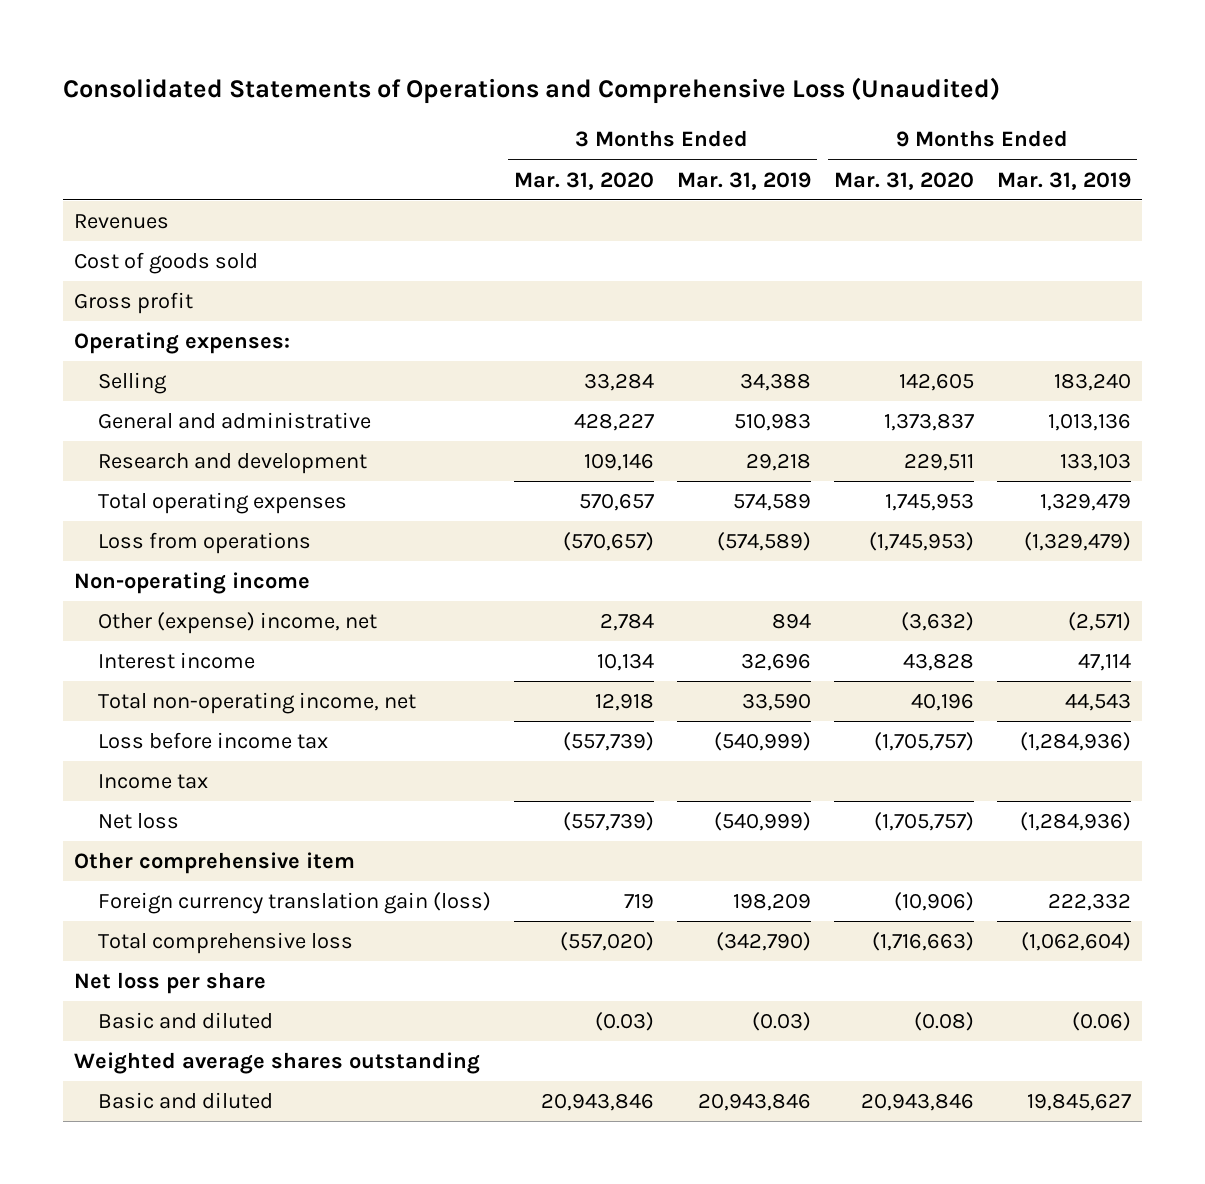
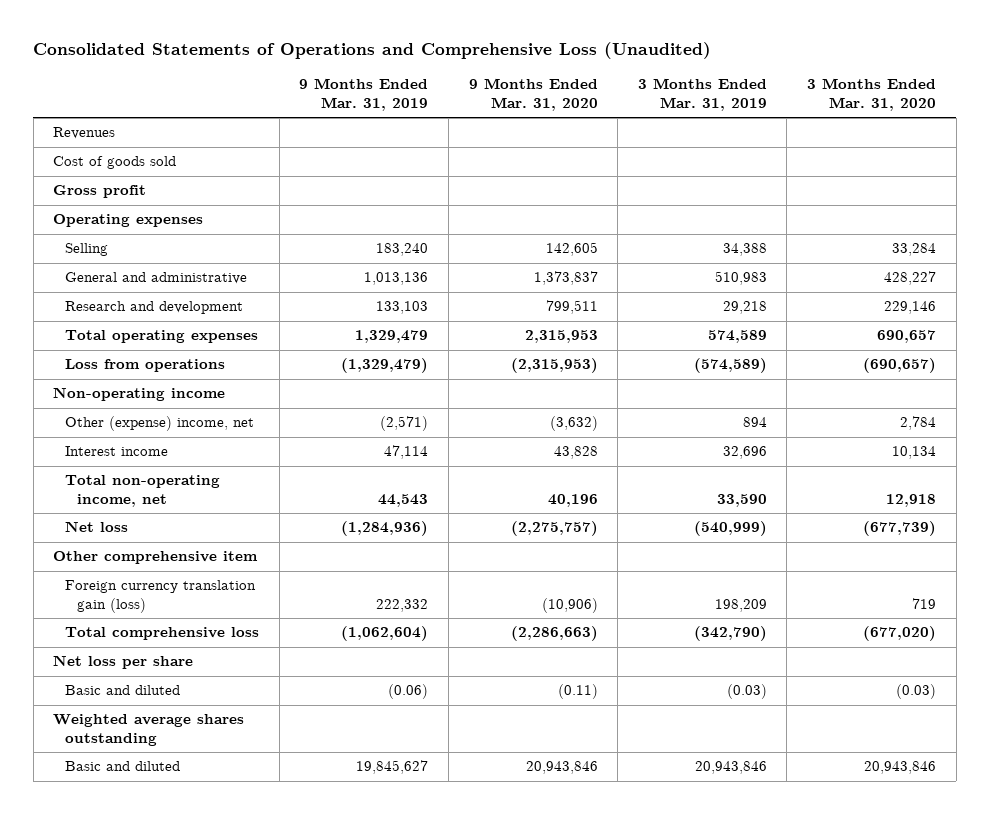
[74,332,291,355] Operating expenses: -> [53,214,204,228] Operating expenses
[584,453,655,472] 109,146 -> [884,301,937,315] 229,146
[903,453,974,472] 229,511 -> [545,300,598,315] 799,511
[579,493,655,512] 570,657 -> [877,330,937,344] 690,657
[884,493,974,512] 1,745,953 -> [524,330,598,344] 2,315,953
[563,532,655,552] (570,657) -> [863,358,937,374] (690,657)
[868,532,974,552] (1,745,953) -> [510,358,598,374] (2,315,953)
[98,732,329,750] Loss before income tax -> none
[98,774,209,790] Income tax -> none
[563,812,655,832] (557,739) -> [863,521,937,537] (677,739)
[873,812,974,832] (1,705,757) -> [510,521,598,537] (2,275,757)
[560,932,655,952] (557,020) -> [863,626,937,642] (677,020)
[871,932,974,952] (1,716,663) -> [510,626,598,642] (2,286,663)
[913,1012,974,1032] (0.08) -> [557,684,598,700] (0.11)

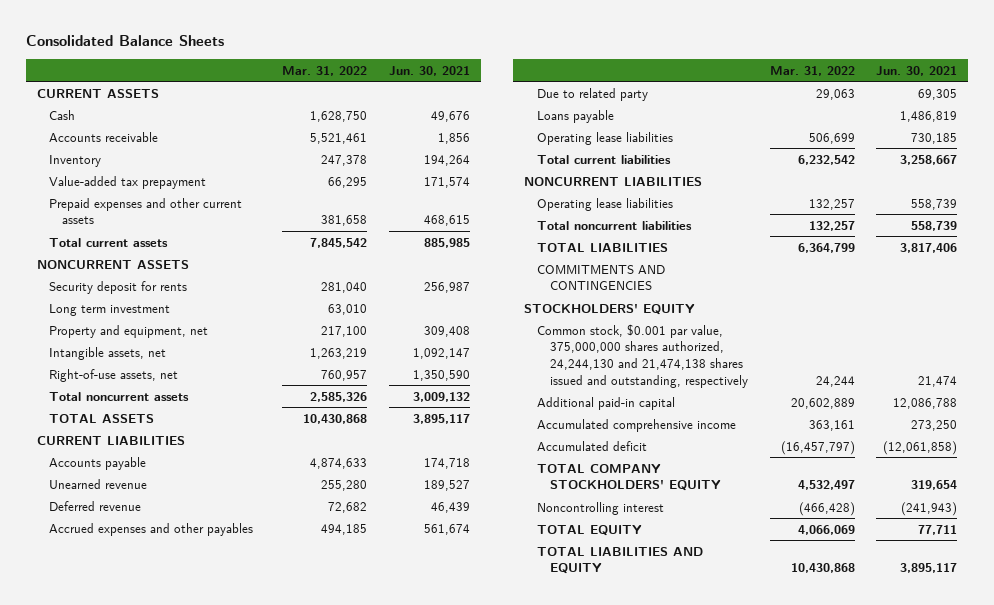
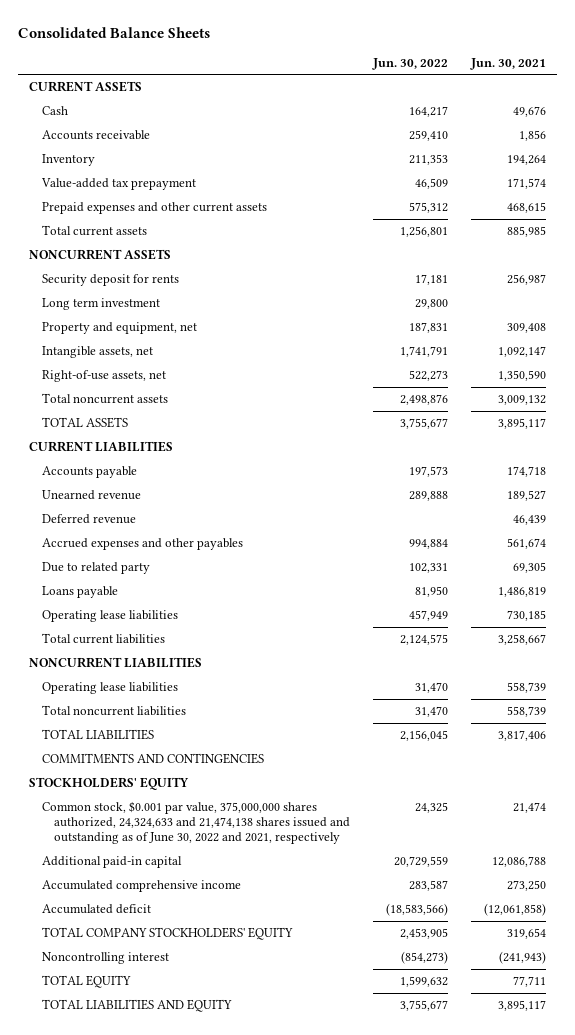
[281,65,367,76] Mar. 31, 2022 -> none
none -> [371,57,448,70] Jun. 30, 2022
[536,323,748,388] Common stock, $0.001 par value, 375,000,000 shares authorized, 24,244,130 and 21,474,138 shares issued and outstanding, respectively -> [41,800,350,845] Common stock, $0.001 par value, 375,000,000 shares authorized, 24,324,633 and 21,474,138 shares issued and outstanding as of June 30, 2022 and 2021, respectively

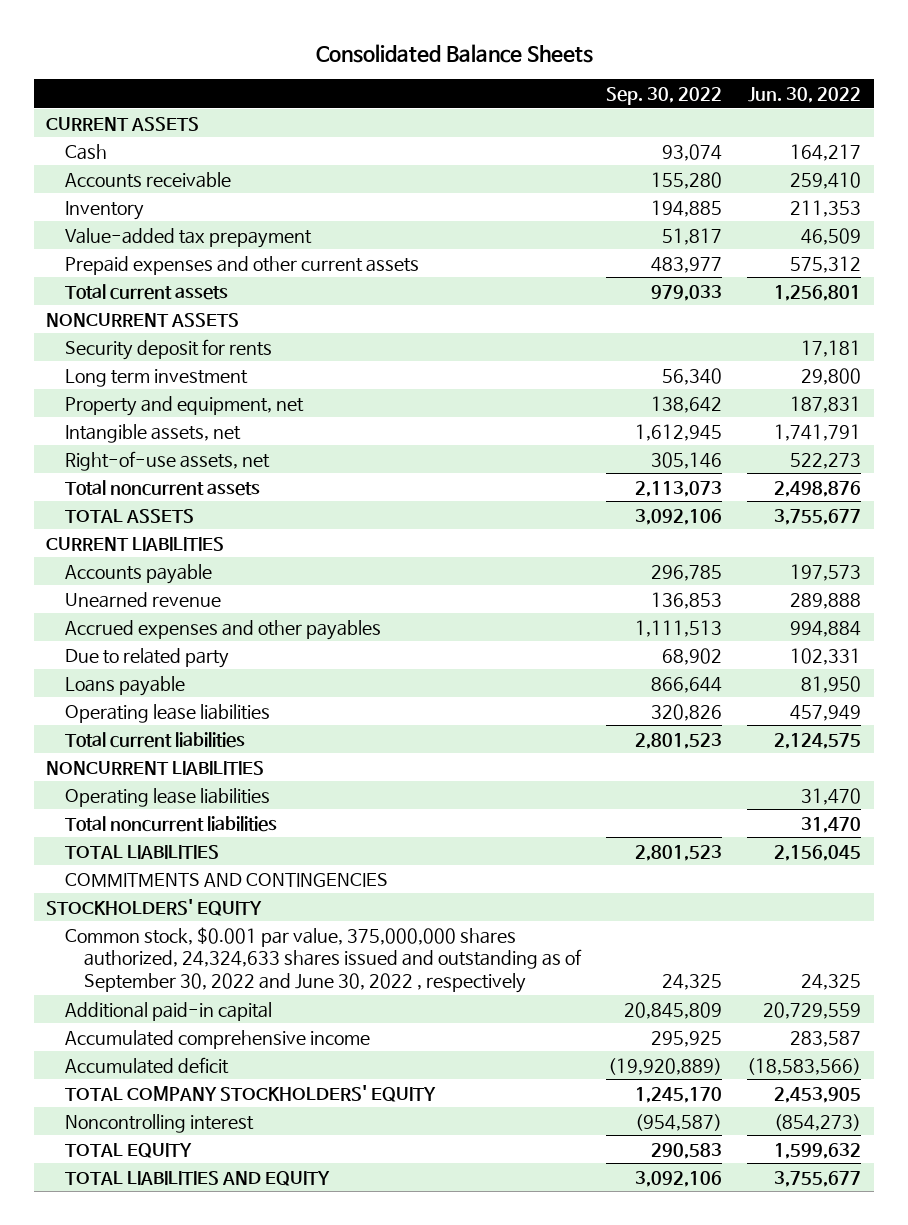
[469,57,546,70] Jun. 30, 2021 -> none
none -> [606,86,723,105] Sep. 30, 2022
[41,513,136,524] Deferred revenue -> none
[41,800,350,845] Common stock, $0.001 par value, 375,000,000 shares authorized, 24,324,633 and 21,474,138 shares issued and outstanding as of June 30, 2022 and 2021, respectively -> [65,926,583,993] Common stock, $0.001 par value, 375,000,000 shares authorized, 24,324,633 shares issued and outstanding as of September 30, 2022 and June 30, 2022 , respectively

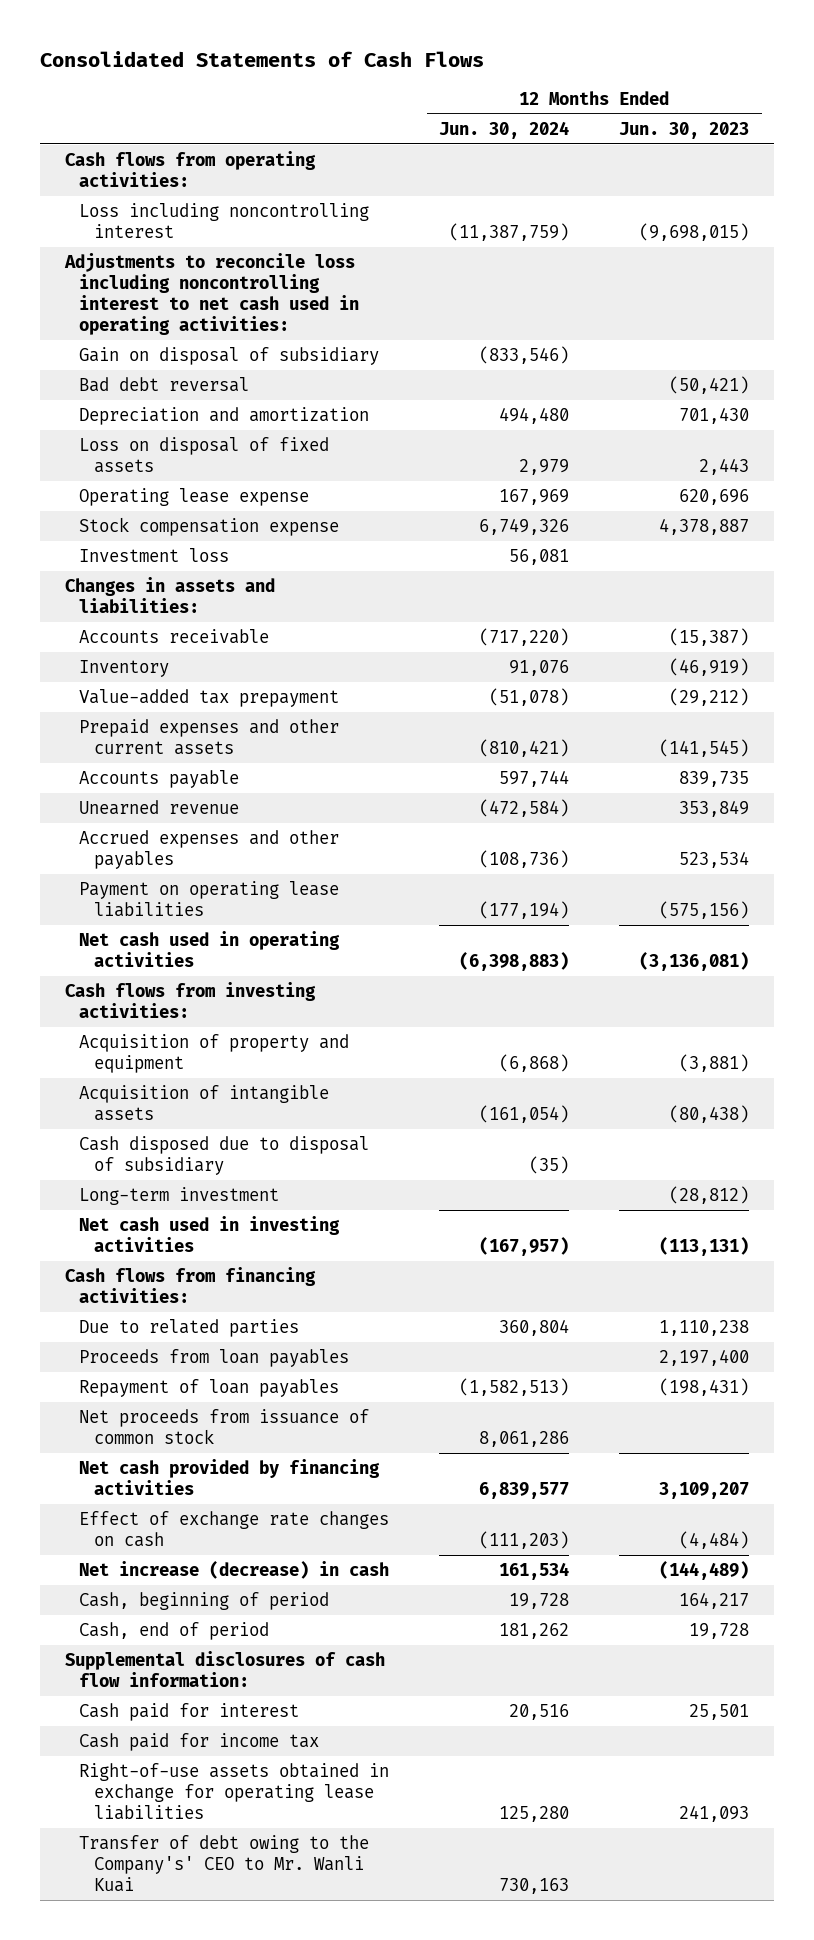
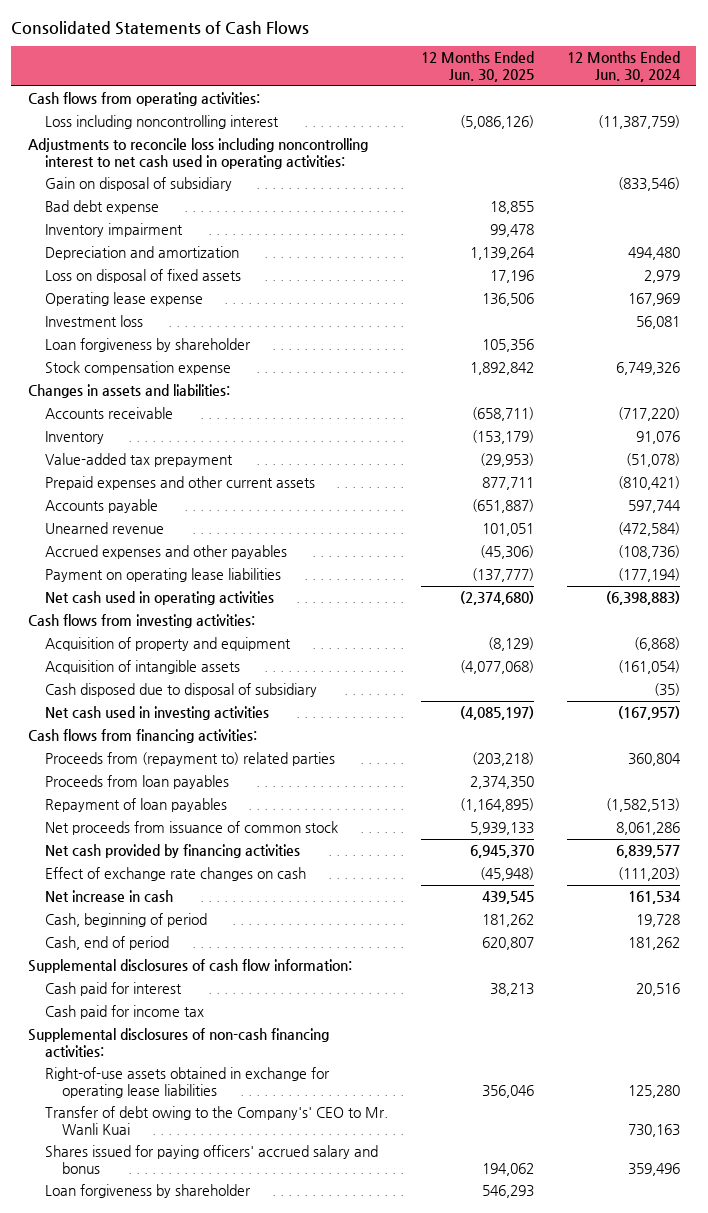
[619,121,750,139] Jun. 30, 2023 -> none
none -> [420,51,534,83] 12 Months Ended Jun. 30, 2025
[79,376,250,392] Bad debt reversal -> [44,200,159,215] Bad debt expense
none -> [44,223,183,238] Inventory impairment
none -> [44,338,251,353] Loan forgiveness by shareholder
[79,516,340,536] Stock compensation expense -> [44,361,231,376] Stock compensation expense
[79,1186,280,1205] Long-term investment -> none
[79,1318,300,1337] Due to related parties -> [44,752,335,767] Proceeds from (repayment to) related parties
[79,1560,390,1579] Net increase (decrease) in cash -> [44,890,173,903] Net increase in cash
none -> [27,1028,329,1057] Supplemental disclosures of non-cash financing activities:
none -> [44,1145,378,1174] Shares issued for paying officers' accrued salary and bonus
none -> [44,1184,251,1199] Loan forgiveness by shareholder

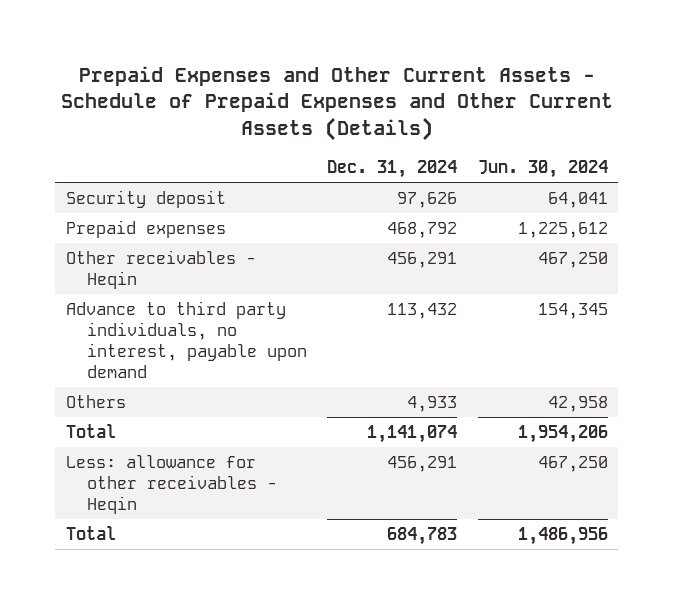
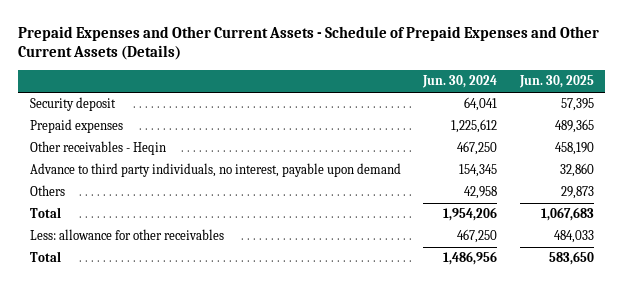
[327,159,458,178] Dec. 31, 2024 -> none
none -> [518,75,594,89] Jun. 30, 2025
[65,455,278,515] Less: allowance for other receivables - Heqin -> [29,229,224,241] Less: allowance for other receivables

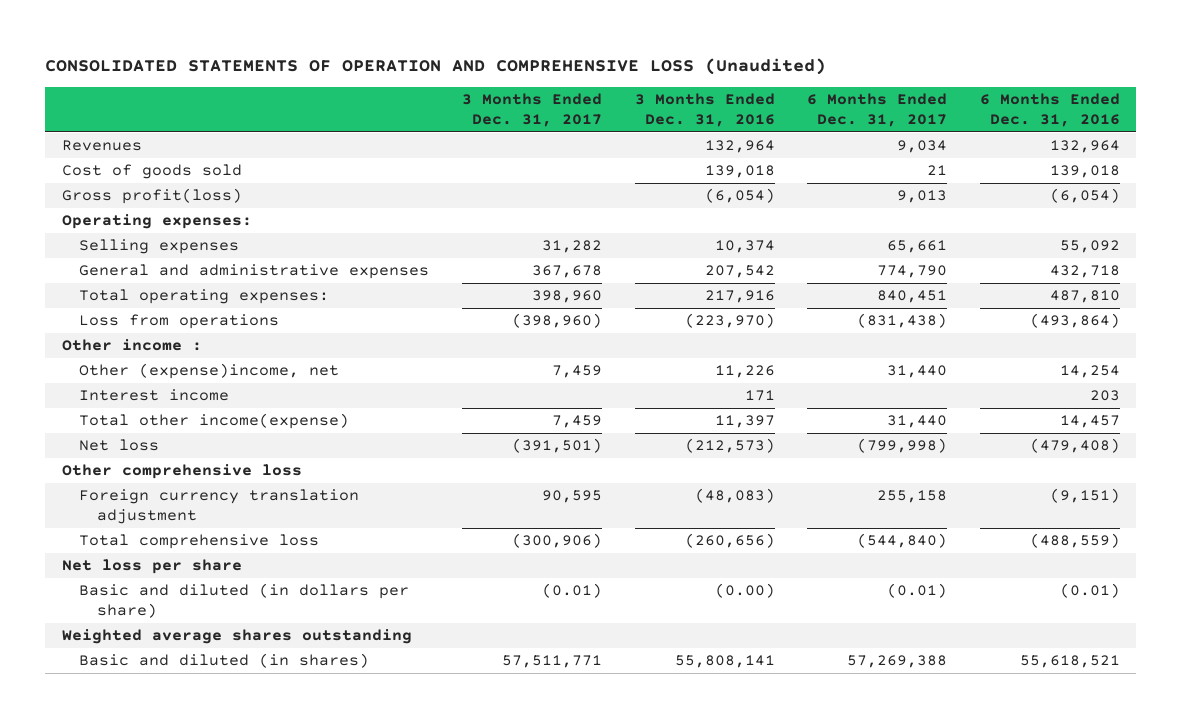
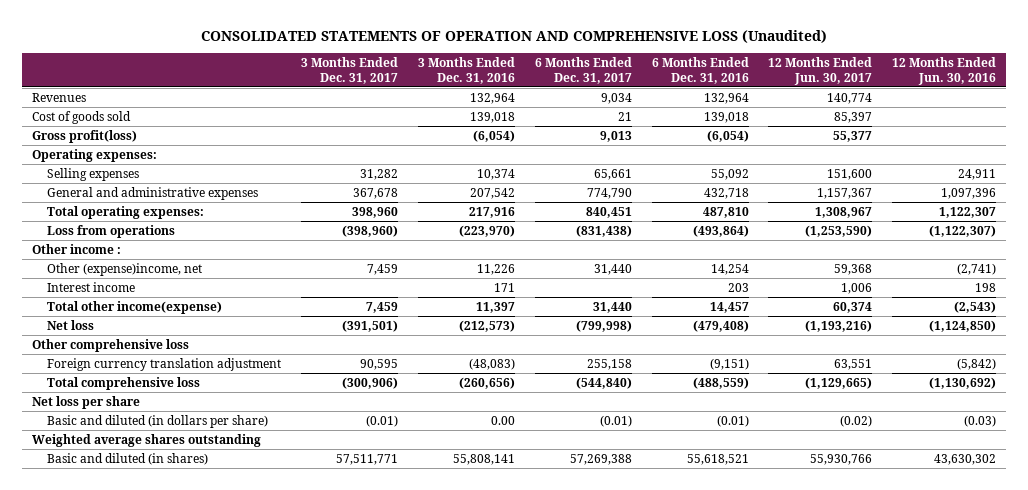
none -> [768,56,873,85] 12 Months Ended Jun. 30, 2017
none -> [892,56,997,85] 12 Months Ended Jun. 30, 2016
[714,583,775,599] (0.00) -> [490,415,515,425] 0.00

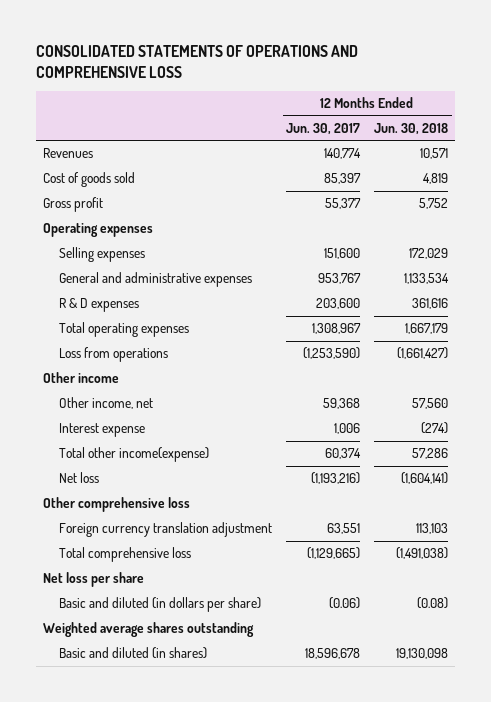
[201,29,828,43] CONSOLIDATED STATEMENTS OF OPERATION AND COMPREHENSIVE LOSS (Unaudited) -> [36,44,359,78] CONSOLIDATED STATEMENTS OF OPERATIONS AND COMPREHENSIVE LOSS
[300,56,398,84] 3 Months Ended Dec. 31, 2017 -> none
[417,56,515,84] 3 Months Ended Dec. 31, 2016 -> none
[534,56,632,84] 6 Months Ended Dec. 31, 2017 -> none
[651,56,749,84] 6 Months Ended Dec. 31, 2016 -> none
[892,56,997,85] 12 Months Ended Jun. 30, 2016 -> none
none -> [374,122,449,135] Jun. 30, 2018
[31,129,137,143] Gross profit(loss) -> [43,197,104,213] Gross profit
[31,148,157,162] Operating expenses: -> [43,223,154,238] Operating expenses
[817,187,873,199] 1,157,367 -> [318,273,362,285] 953,767
none -> [59,298,140,313] R & D expenses
[46,205,204,219] Total operating expenses: -> [59,322,190,338] Total operating expenses
[46,281,135,292] Interest income -> none
[31,243,121,254] Other income : -> [43,372,120,384] Other income
[46,262,202,276] Other (expense)income, net -> [59,397,154,410] Other income, net
none -> [59,423,146,438] Interest expense
[840,414,873,427] (0.02) -> [329,597,361,610] (0.06)
[810,453,873,465] 55,930,766 -> [305,648,361,660] 18,596,678

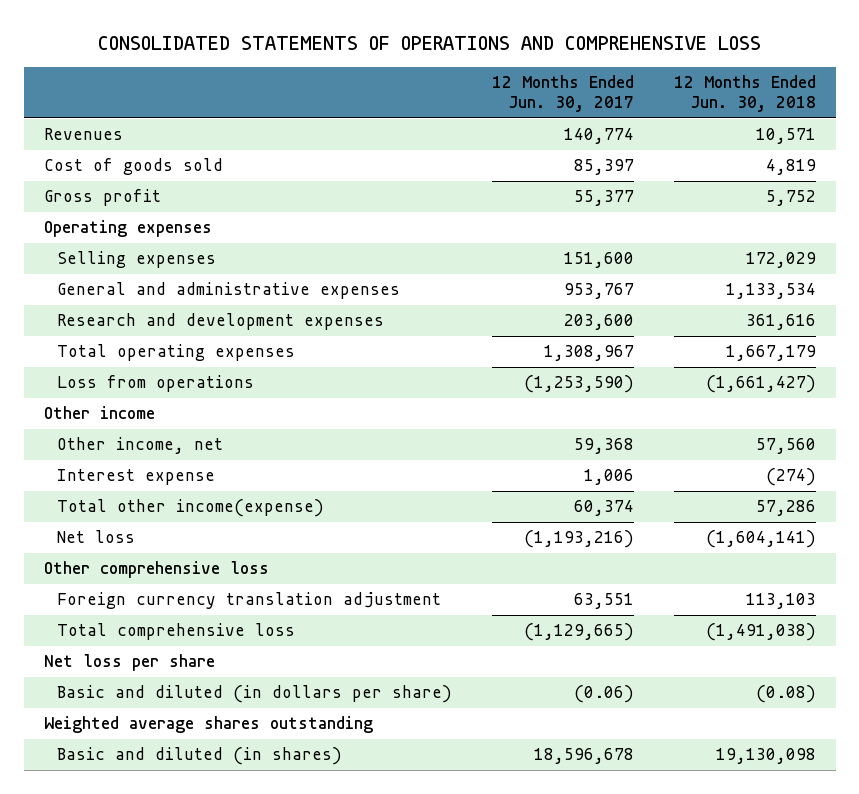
[59,298,140,313] R & D expenses -> [57,313,385,331] Research and development expenses

